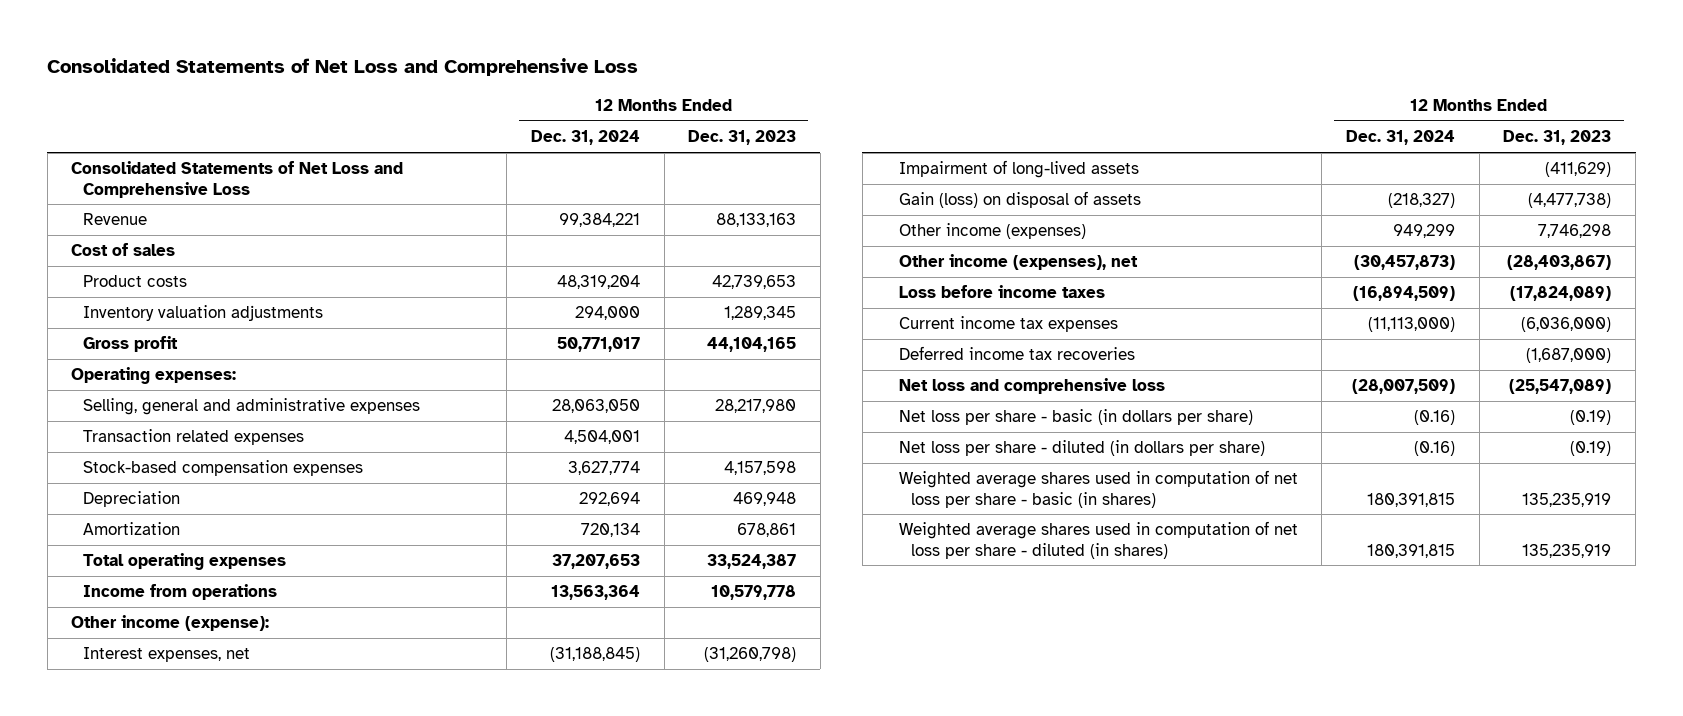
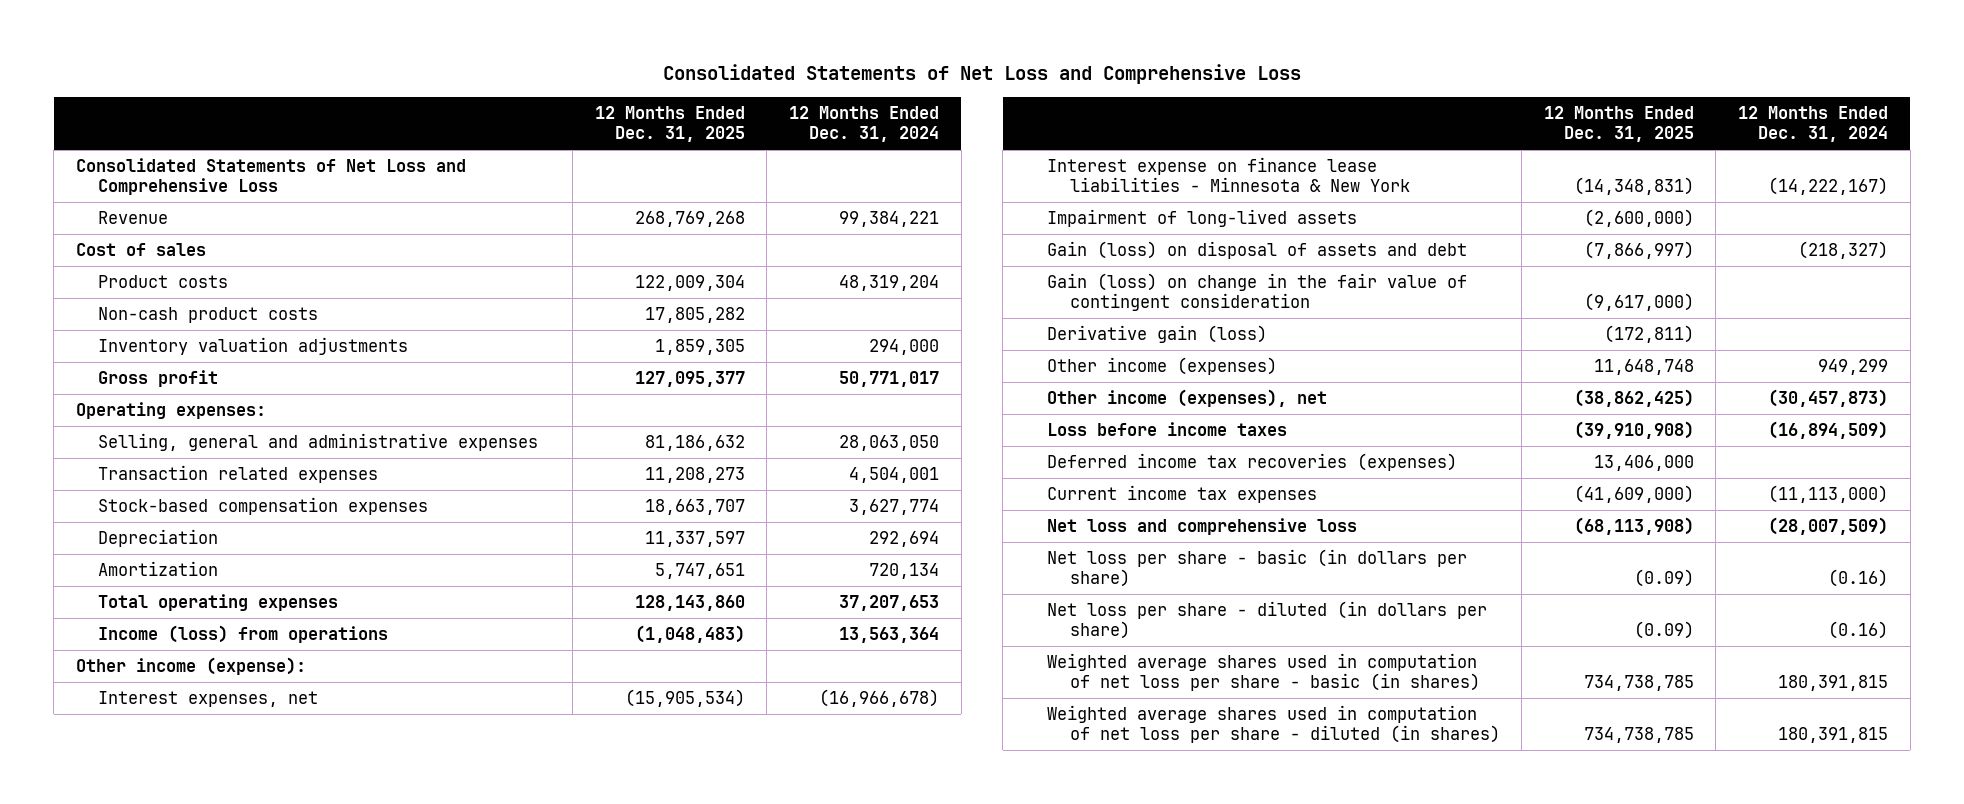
[688,130,797,146] Dec. 31, 2023 -> none
none -> [594,105,745,143] 12 Months Ended Dec. 31, 2025
none -> [98,307,319,324] Non-cash product costs
[83,584,278,601] Income from operations -> [98,625,389,644] Income (loss) from operations
[549,647,640,663] (31,188,845) -> [819,689,940,708] (16,966,678)
none -> [1047,157,1410,193] Interest expense on finance lease liabilities - Minnesota & New York
[898,191,1141,209] Gain (loss) on disposal of assets -> [1047,241,1468,260] Gain (loss) on disposal of assets and debt
none -> [1047,273,1468,312] Gain (loss) on change in the fair value of contingent consideration
none -> [1047,325,1268,344] Derivative gain (loss)
none -> [1047,453,1458,472] Deferred income tax recoveries (expenses)
[898,346,1135,361] Deferred income tax recoveries -> none

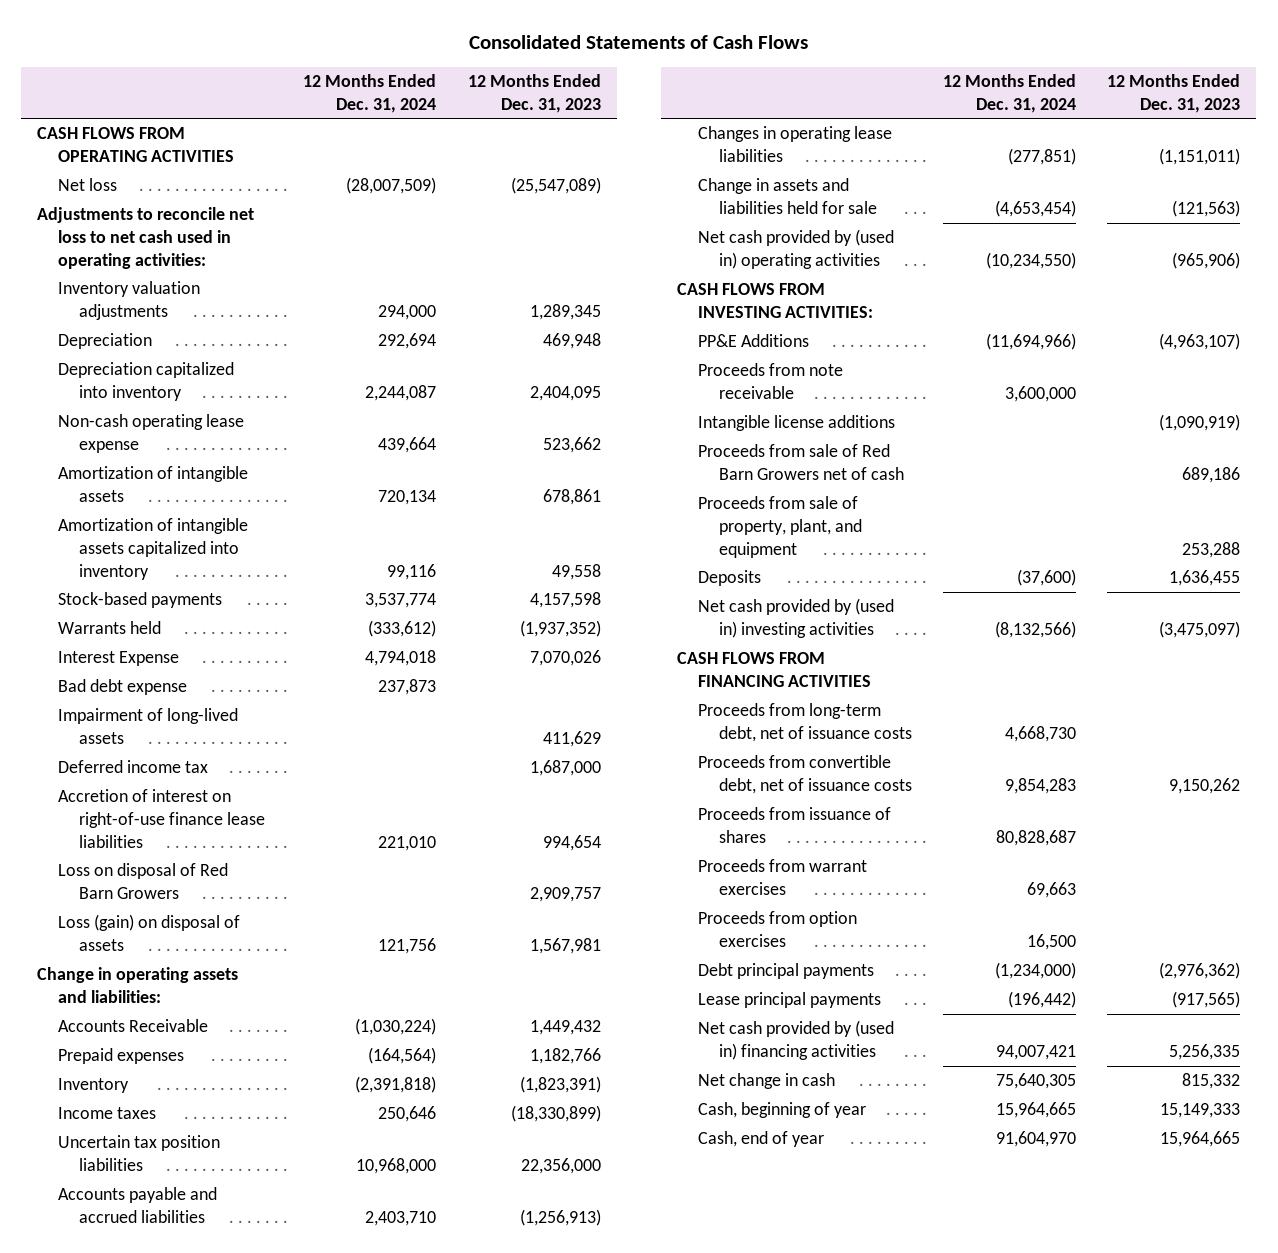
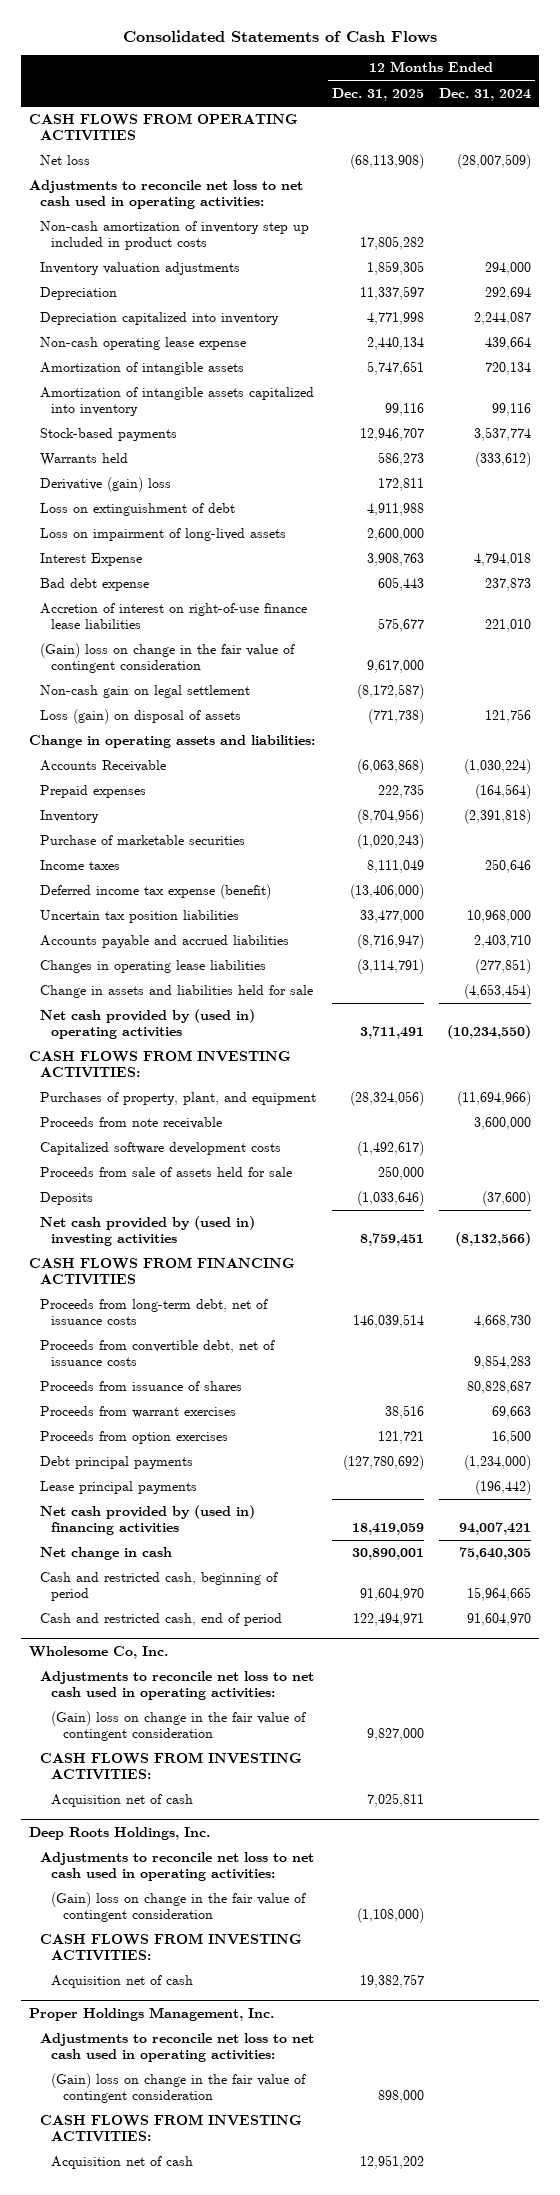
[467,73,601,113] 12 Months Ended Dec. 31, 2023 -> none
none -> [331,87,424,101] Dec. 31, 2025
none -> [40,221,310,250] Non-cash amortization of inventory step up included in product costs
none -> [40,477,172,493] Derivative (gain) loss
none -> [40,503,236,517] Loss on extinguishment of debt
none -> [40,528,287,542] Loss on impairment of long-lived assets
[58,708,239,744] Impairment of long-lived assets -> none
[58,760,209,774] Deferred income tax -> none
[58,863,229,899] Loss on disposal of Red Barn Growers -> none
none -> [40,643,296,673] (Gain) loss on change in the fair value of contingent consideration
none -> [40,685,251,699] Non-cash gain on legal settlement
none -> [40,835,246,846] Purchase of marketable securities
none -> [40,884,272,900] Deferred income tax expense (benefit)
[697,334,809,348] PP&E Additions -> [40,1092,317,1106] Purchases of property, plant, and equipment
[697,415,895,432] Intangible license additions -> none
[697,444,904,480] Proceeds from sale of Red Barn Growers net of cash -> none
[697,496,862,558] Proceeds from sale of property, plant, and equipment -> none
none -> [40,1142,282,1156] Capitalized software development costs
none -> [40,1167,293,1178] Proceeds from sale of assets held for sale
[697,1102,866,1119] Cash, beginning of year -> [40,1572,279,1601] Cash and restricted cash, beginning of period
[697,1131,824,1148] Cash, end of year -> [40,1613,283,1627] Cash and restricted cash, end of period
none -> [29,1645,169,1659] Wholesome Co, Inc.
none -> [40,1671,315,1700] Adjustments to reconcile net loss to net cash used in operating activities:
none -> [51,1711,307,1741] (Gain) loss on change in the fair value of contingent consideration
none -> [40,1752,303,1780] CASH FLOWS FROM INVESTING ACTIVITIES:
none -> [51,1794,194,1808] Acquisition net of cash
none -> [29,1826,211,1840] Deep Roots Holdings, Inc.
none -> [40,1852,315,1881] Adjustments to reconcile net loss to net cash used in operating activities:
none -> [51,1892,307,1922] (Gain) loss on change in the fair value of contingent consideration
none -> [40,1933,303,1961] CASH FLOWS FROM INVESTING ACTIVITIES:
none -> [51,1975,194,1989] Acquisition net of cash
none -> [29,2006,275,2021] Proper Holdings Management, Inc.
none -> [40,2033,315,2062] Adjustments to reconcile net loss to net cash used in operating activities:
none -> [51,2073,307,2103] (Gain) loss on change in the fair value of contingent consideration
none -> [40,2114,303,2142] CASH FLOWS FROM INVESTING ACTIVITIES:
none -> [51,2156,194,2170] Acquisition net of cash

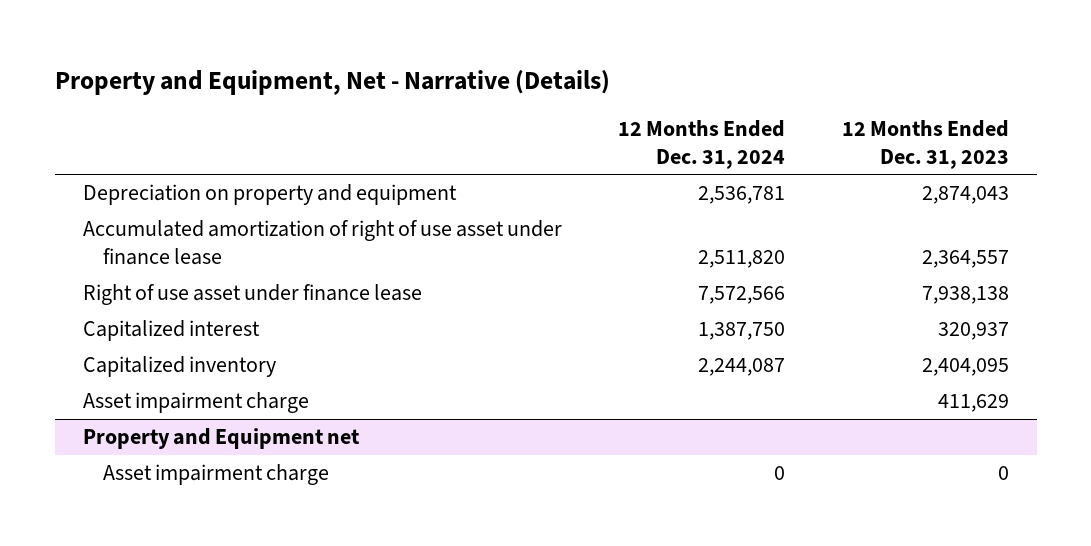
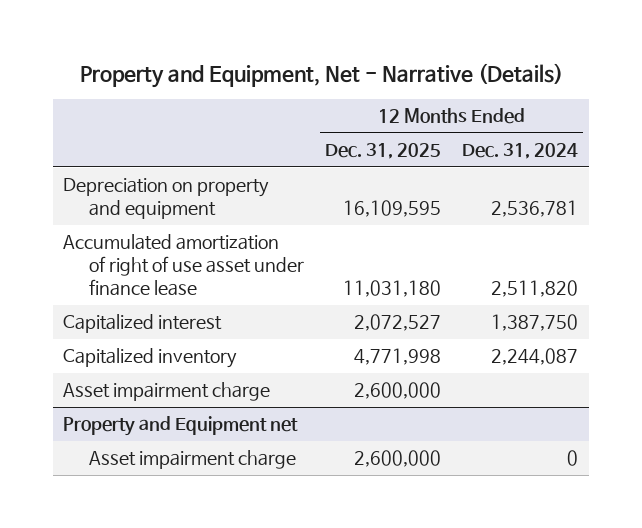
[841,119,1009,169] 12 Months Ended Dec. 31, 2023 -> none
none -> [325,143,442,160] Dec. 31, 2025
[82,284,422,306] Right of use asset under finance lease -> none

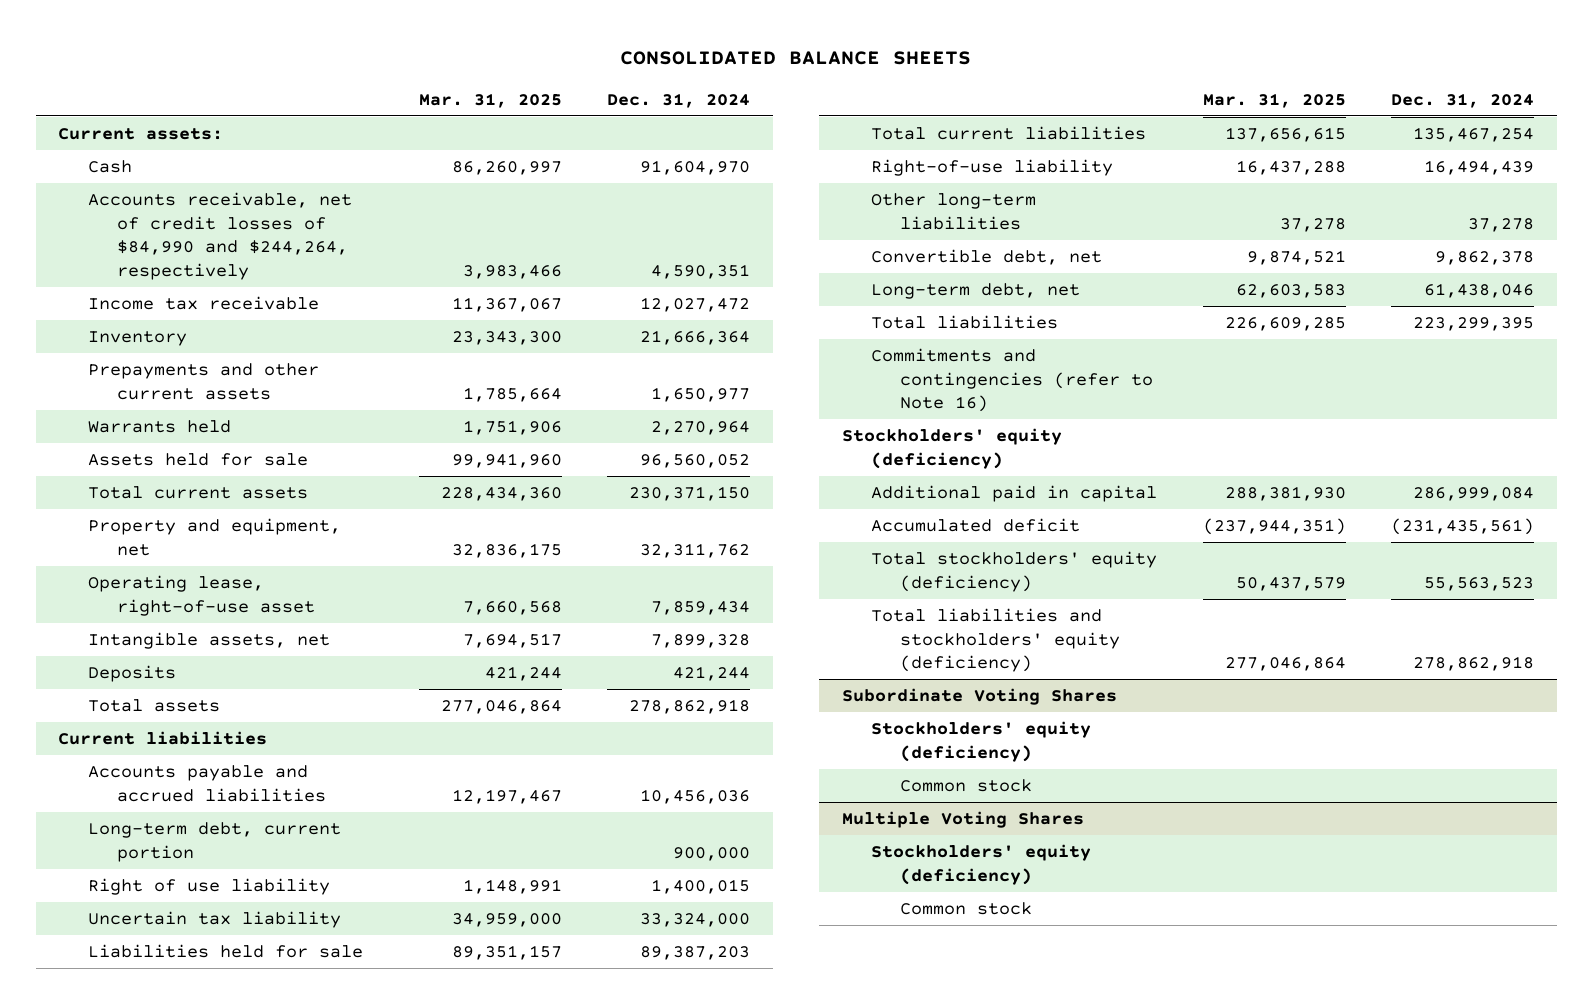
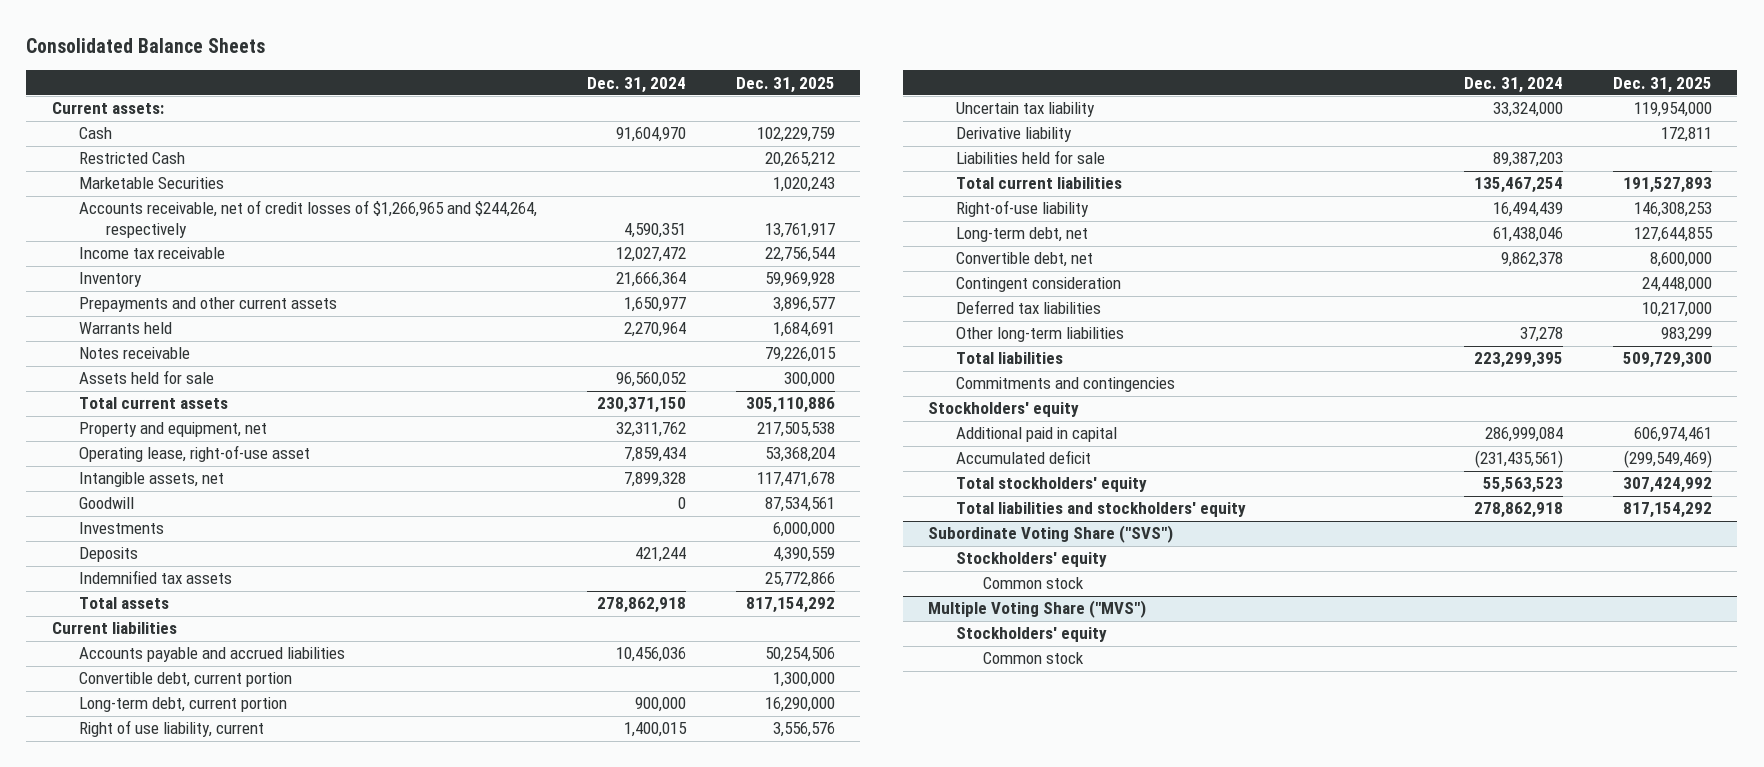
[620,51,972,66] CONSOLIDATED BALANCE SHEETS -> [26,37,266,53] Consolidated Balance Sheets
[418,92,562,108] Mar. 31, 2025 -> none
none -> [736,76,836,93] Dec. 31, 2025
none -> [78,152,185,165] Restricted Cash
none -> [78,177,224,190] Marketable Securities
[87,192,352,280] Accounts receivable, net of credit losses of $84,990 and $244,264, respectively -> [78,200,537,238] Accounts receivable, net of credit losses of $1,266,965 and $244,264, respectively
none -> [78,347,190,360] Notes receivable
none -> [78,497,134,510] Goodwill
none -> [78,522,164,535] Investments
none -> [78,570,232,585] Indemnified tax assets
none -> [78,672,292,688] Convertible debt, current portion
[87,878,330,896] Right of use liability -> [78,720,264,738] Right of use liability, current
none -> [955,127,1072,143] Derivative liability
[871,249,1103,266] Convertible debt, net -> [955,252,1093,268] Convertible debt, net
none -> [955,277,1121,293] Contingent consideration
none -> [955,300,1101,315] Deferred tax liabilities
[871,193,1037,230] Other long-term liabilities -> [955,327,1124,343] Other long-term liabilities
[871,348,1154,413] Commitments and contingencies (refer to Note 16) -> [955,377,1175,393] Commitments and contingencies
[841,428,1062,469] Stockholders' equity (deficiency) -> [928,402,1080,418] Stockholders' equity
[871,551,1158,592] Total stockholders' equity (deficiency) -> [955,477,1147,493] Total stockholders' equity
[871,608,1121,673] Total liabilities and stockholders' equity (deficiency) -> [955,502,1246,518] Total liabilities and stockholders' equity
[841,688,1117,706] Subordinate Voting Shares -> [928,525,1174,544] Subordinate Voting Share ("SVS")
[871,721,1092,762] Stockholders' equity (deficiency) -> [955,552,1107,568] Stockholders' equity
[841,811,1084,829] Multiple Voting Shares -> [928,600,1147,619] Multiple Voting Share ("MVS")
[871,844,1092,885] Stockholders' equity (deficiency) -> [955,627,1107,643] Stockholders' equity

